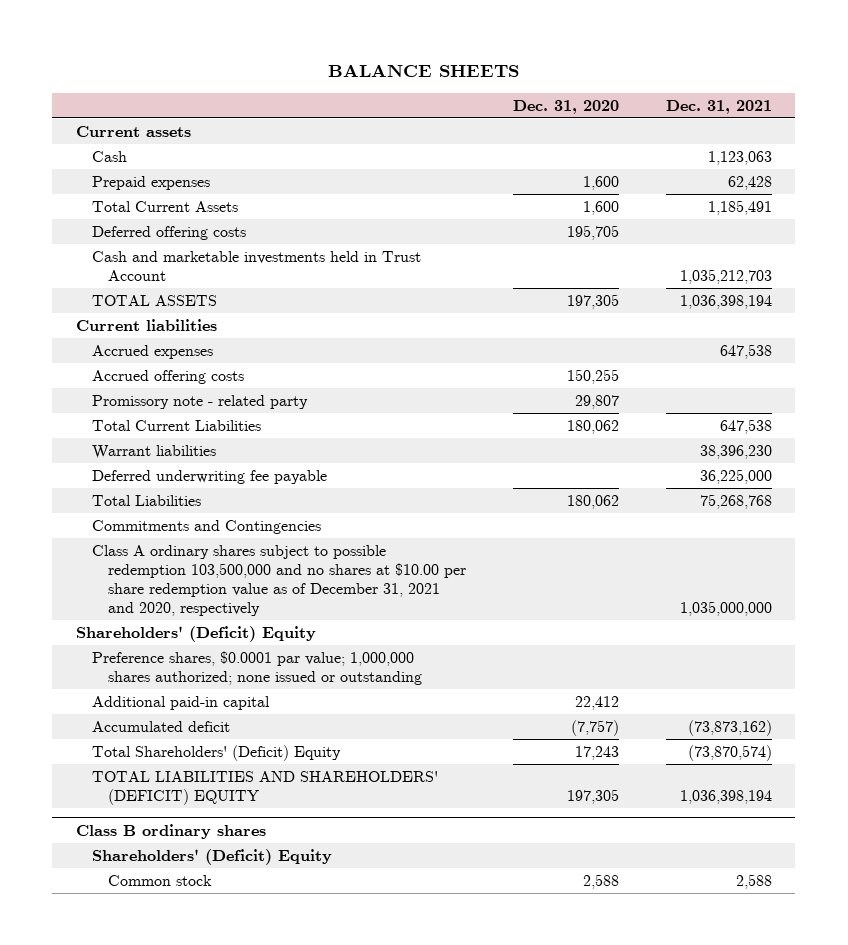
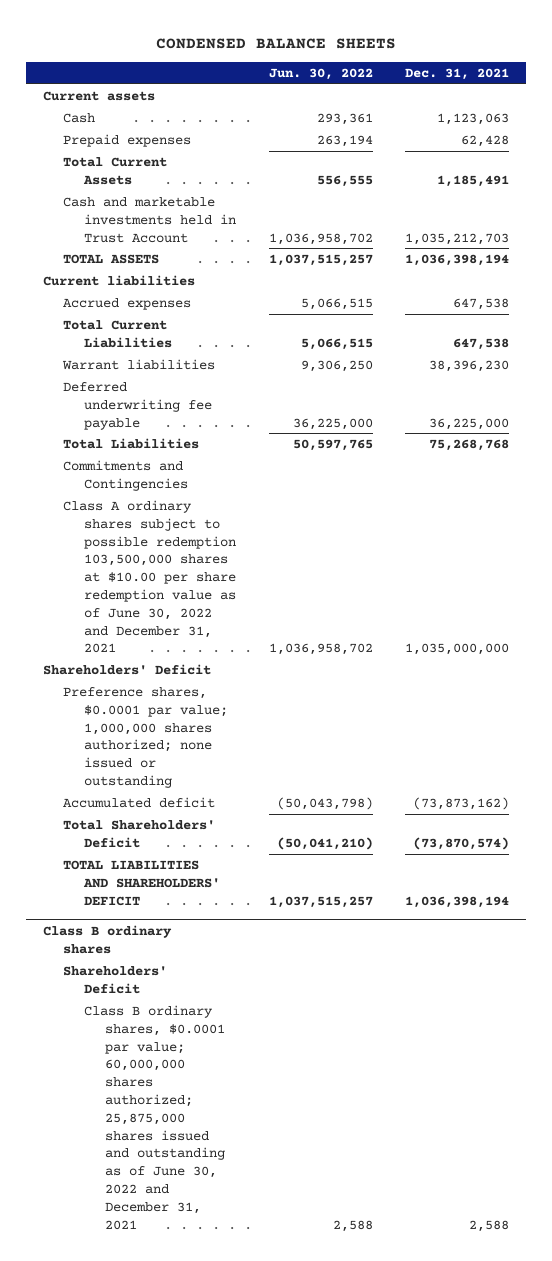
[327,63,519,77] BALANCE SHEETS -> [156,37,397,49] CONDENSED BALANCE SHEETS
[512,99,619,114] Dec. 31, 2020 -> none
none -> [268,67,373,80] Jun. 30, 2022
[91,226,246,241] Deferred offering costs -> none
[91,370,244,385] Accrued offering costs -> none
[91,395,308,410] Promissory note - related party -> none
[91,545,466,616] Class A ordinary shares subject to possible redemption 103,500,000 and no shares at $10.00 per share redemption value as of December 31, 2021 and 2020, respectively -> [63,499,236,654] Class A ordinary shares subject to possible redemption 103,500,000 shares at $10.00 per share redemption value as of June 30, 2022 and December 31, 2021
[75,626,316,643] Shareholders' (Deficit) Equity -> [42,663,211,675] Shareholders' Deficit
[91,696,270,711] Additional paid-in capital -> none
[91,745,341,762] Total Shareholders' (Deficit) Equity -> [63,819,216,848] Total Shareholders' Deficit
[91,771,438,805] TOTAL LIABILITIES AND SHAREHOLDERS' (DEFICIT) EQUITY -> [63,859,220,906] TOTAL LIABILITIES AND SHAREHOLDERS' DEFICIT
[91,849,332,866] Shareholders' (Deficit) Equity -> [63,965,168,994] Shareholders' Deficit
[107,875,212,887] Common stock -> [83,1004,225,1230] Class B ordinary shares, $0.0001 par value; 60,000,000 shares authorized; 25,875,000 shares issued and outstanding as of June 30, 2022 and December 31, 2021

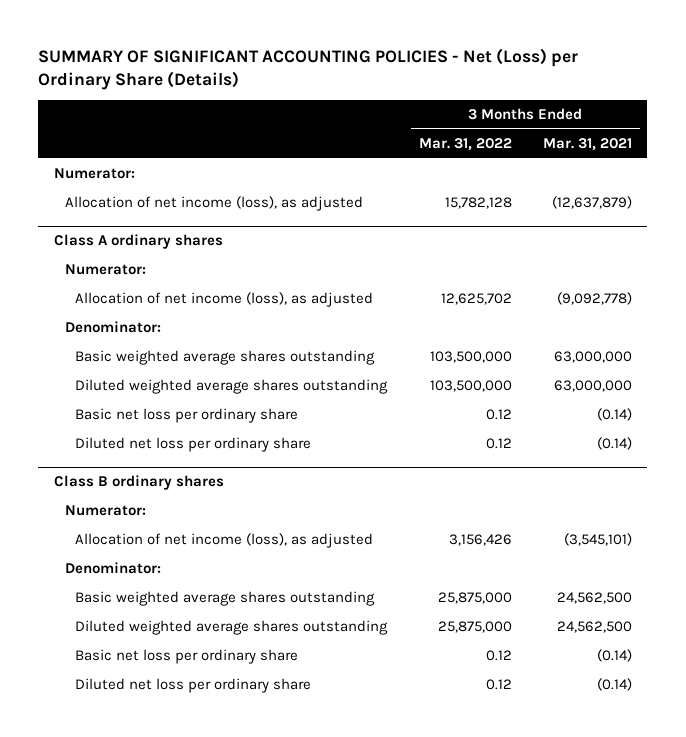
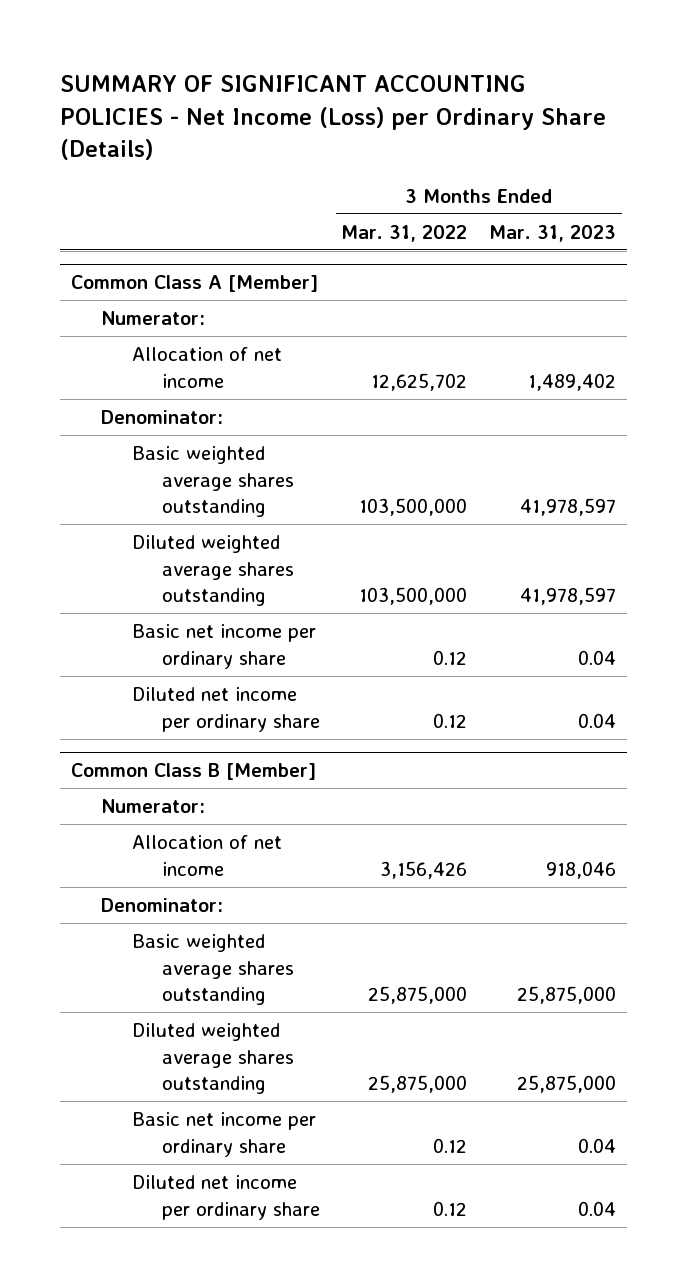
[38,47,579,90] SUMMARY OF SIGNIFICANT ACCOUNTING POLICIES - Net (Loss) per Ordinary Share (Details) -> [60,75,607,160] SUMMARY OF SIGNIFICANT ACCOUNTING POLICIES - Net Income (Loss) per Ordinary Share (Details)
[542,138,632,152] Mar. 31, 2021 -> none
none -> [489,224,617,242] Mar. 31, 2023
[53,168,135,180] Numerator: -> none
[64,196,363,212] Allocation of net income (loss), as adjusted -> none
[53,234,223,250] Class A ordinary shares -> [71,275,319,293] Common Class A [Member]
[75,292,374,308] Allocation of net income (loss), as adjusted -> [131,347,282,388] Allocation of net income
[75,408,299,424] Basic net loss per ordinary share -> [131,624,316,669] Basic net income per ordinary share
[75,437,312,453] Diluted net loss per ordinary share -> [131,687,320,732] Diluted net income per ordinary share
[53,475,224,491] Class B ordinary shares -> [71,763,317,781] Common Class B [Member]
[75,533,374,549] Allocation of net income (loss), as adjusted -> [131,835,282,876] Allocation of net income
[75,649,299,665] Basic net loss per ordinary share -> [131,1112,316,1157] Basic net income per ordinary share
[75,678,312,694] Diluted net loss per ordinary share -> [131,1175,320,1220] Diluted net income per ordinary share

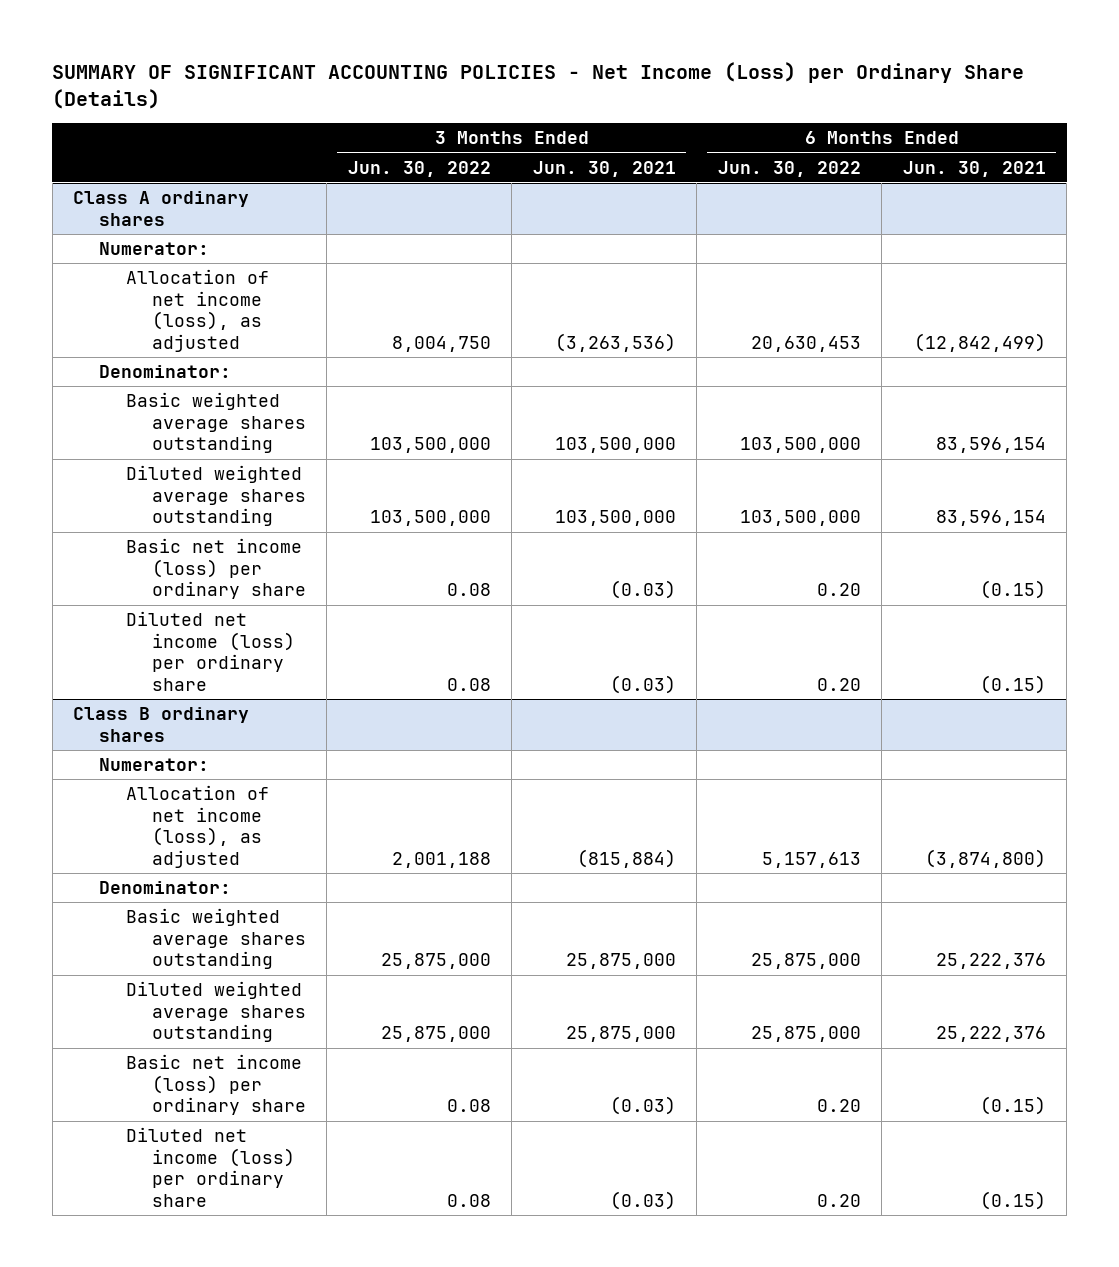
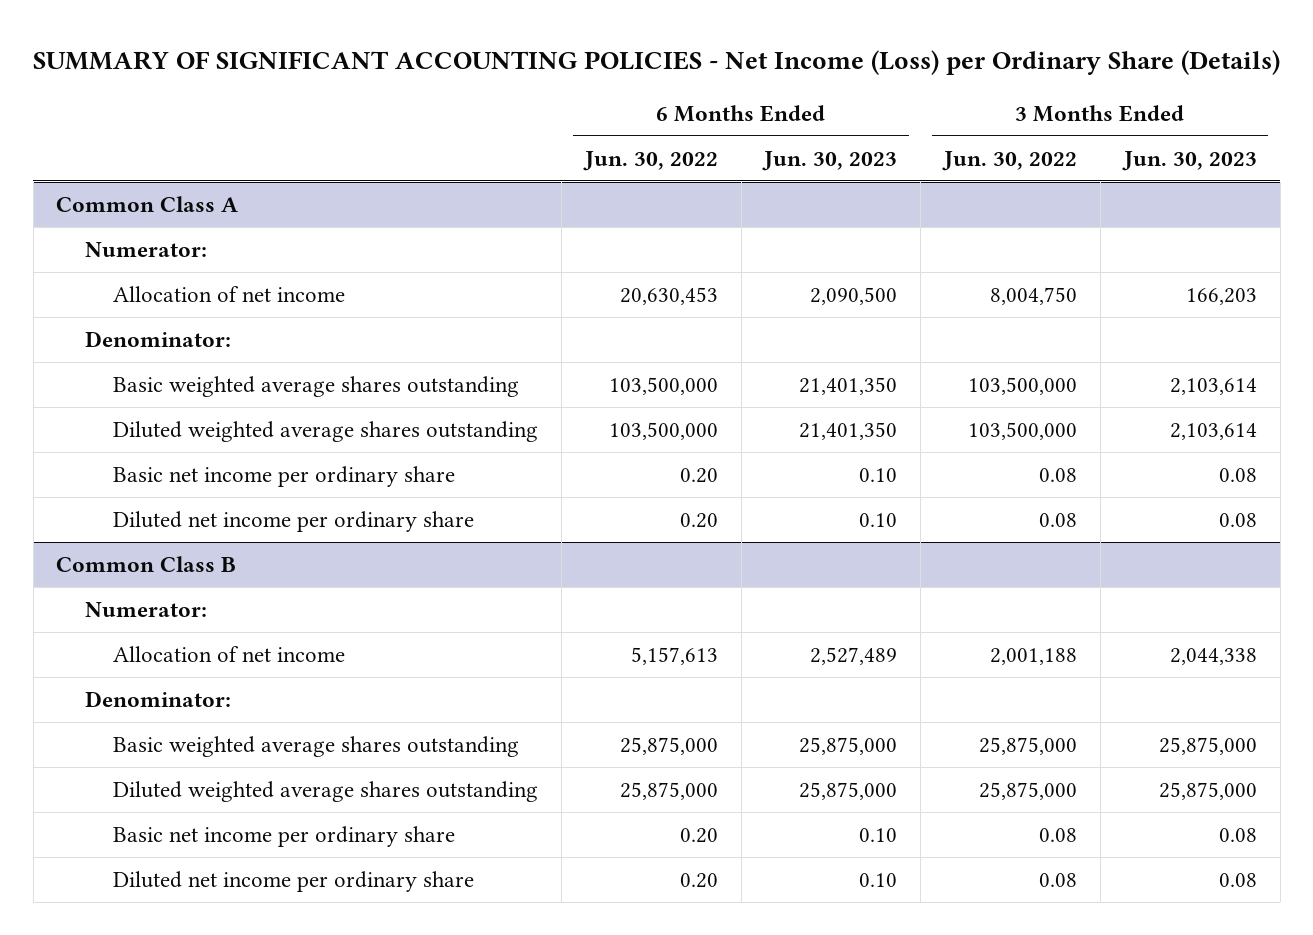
[532,160,676,177] Jun. 30, 2021 -> none
[902,160,1046,177] Jun. 30, 2021 -> none
none -> [762,150,898,171] Jun. 30, 2023
none -> [1121,150,1257,171] Jun. 30, 2023
[72,190,249,226] Class A ordinary shares -> [56,195,239,212] Common Class A
[125,268,269,353] Allocation of net income (loss), as adjusted -> [113,285,346,302] Allocation of net income
[125,537,306,600] Basic net income (loss) per ordinary share -> [113,465,456,487] Basic net income per ordinary share
[125,610,295,692] Diluted net income (loss) per ordinary share -> [113,510,475,532] Diluted net income per ordinary share
[72,706,249,742] Class B ordinary shares -> [56,555,237,572] Common Class B
[125,784,269,869] Allocation of net income (loss), as adjusted -> [113,645,346,662] Allocation of net income
[125,1053,306,1116] Basic net income (loss) per ordinary share -> [113,825,456,847] Basic net income per ordinary share
[125,1126,295,1208] Diluted net income (loss) per ordinary share -> [113,870,475,892] Diluted net income per ordinary share

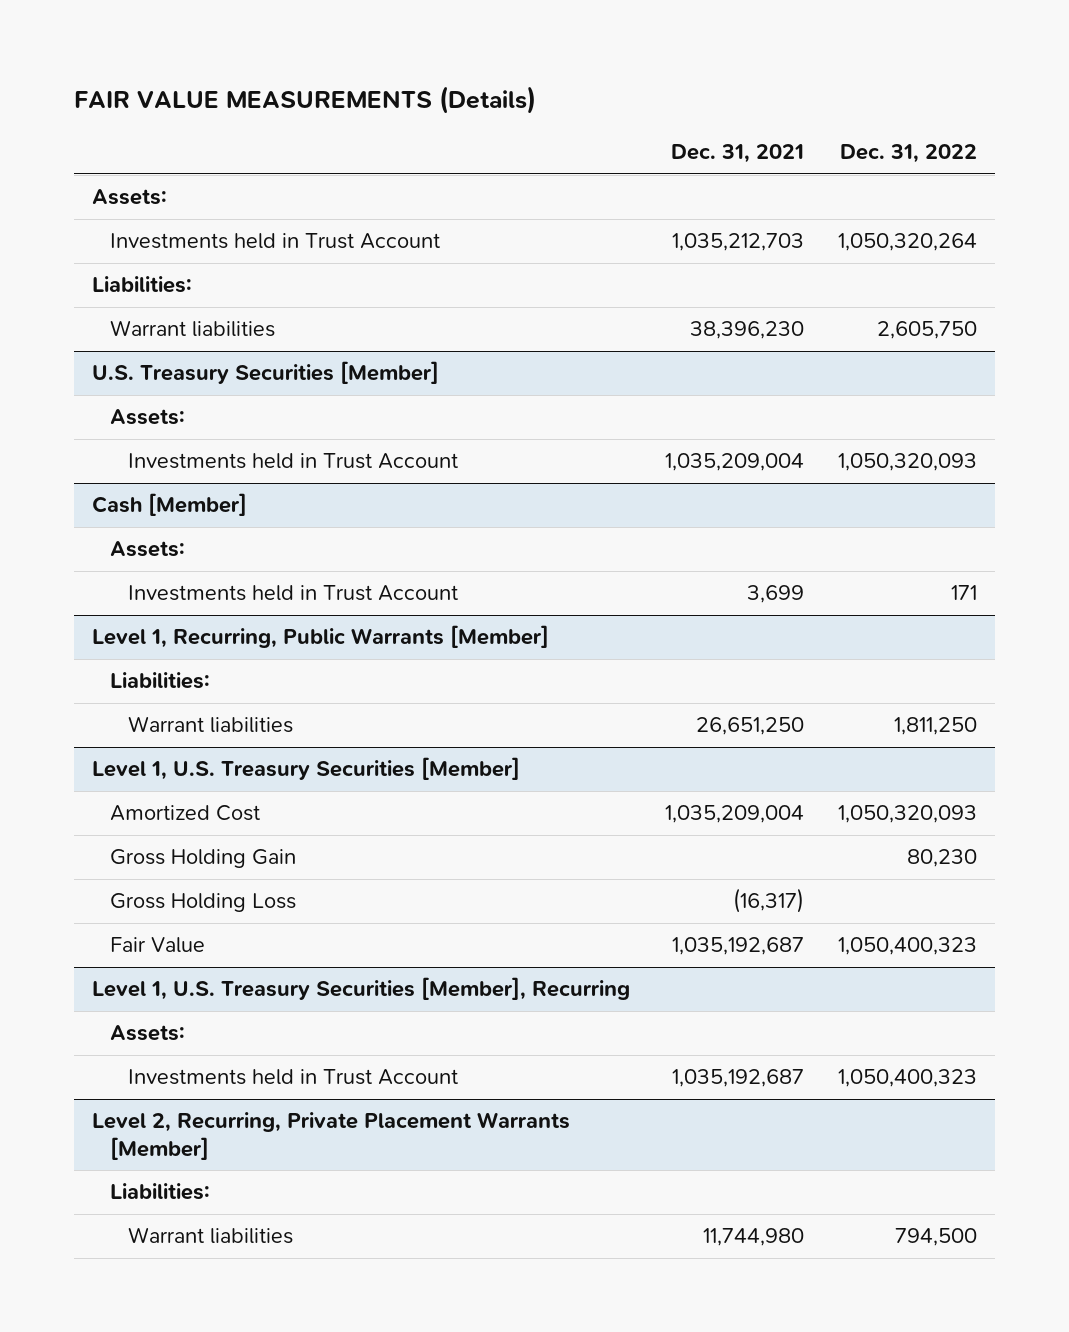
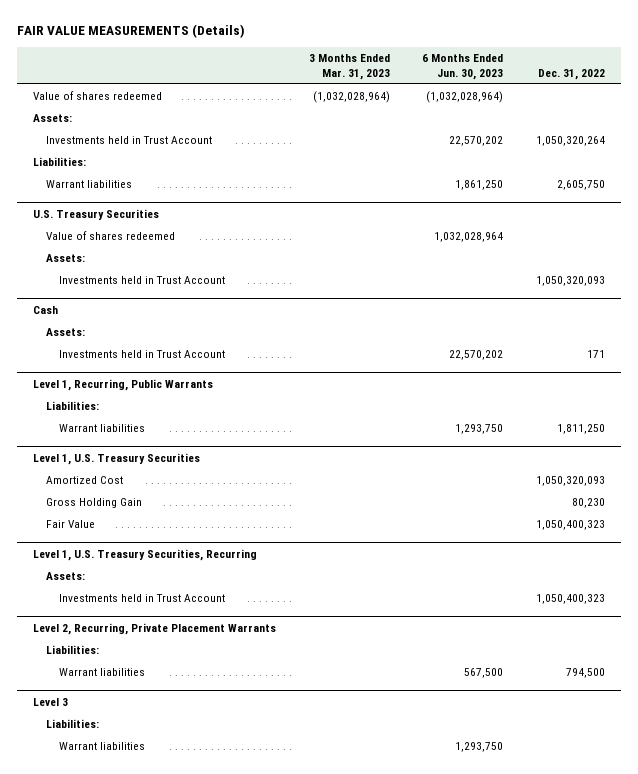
[670,144,804,164] Dec. 31, 2021 -> none
none -> [308,53,390,80] 3 Months Ended Mar. 31, 2023
none -> [422,53,504,80] 6 Months Ended Jun. 30, 2023
none -> [32,91,162,101] Value of shares redeemed
[91,361,439,385] U.S. Treasury Securities [Member] -> [32,208,159,220] U.S. Treasury Securities
none -> [46,231,176,241] Value of shares redeemed
[91,493,247,517] Cash [Member] -> [32,305,58,314] Cash
[91,625,549,649] Level 1, Recurring, Public Warrants [Member] -> [32,378,213,391] Level 1, Recurring, Public Warrants
[91,757,520,781] Level 1, U.S. Treasury Securities [Member] -> [32,452,200,465] Level 1, U.S. Treasury Securities
[109,893,296,913] Gross Holding Loss -> none
[91,977,630,1001] Level 1, U.S. Treasury Securities [Member], Recurring -> [32,548,257,561] Level 1, U.S. Treasury Securities, Recurring
[91,1112,570,1160] Level 2, Recurring, Private Placement Warrants [Member] -> [32,622,276,635] Level 2, Recurring, Private Placement Warrants
none -> [32,697,68,706] Level 3
none -> [46,719,100,729] Liabilities:
none -> [59,742,146,751] Warrant liabilities

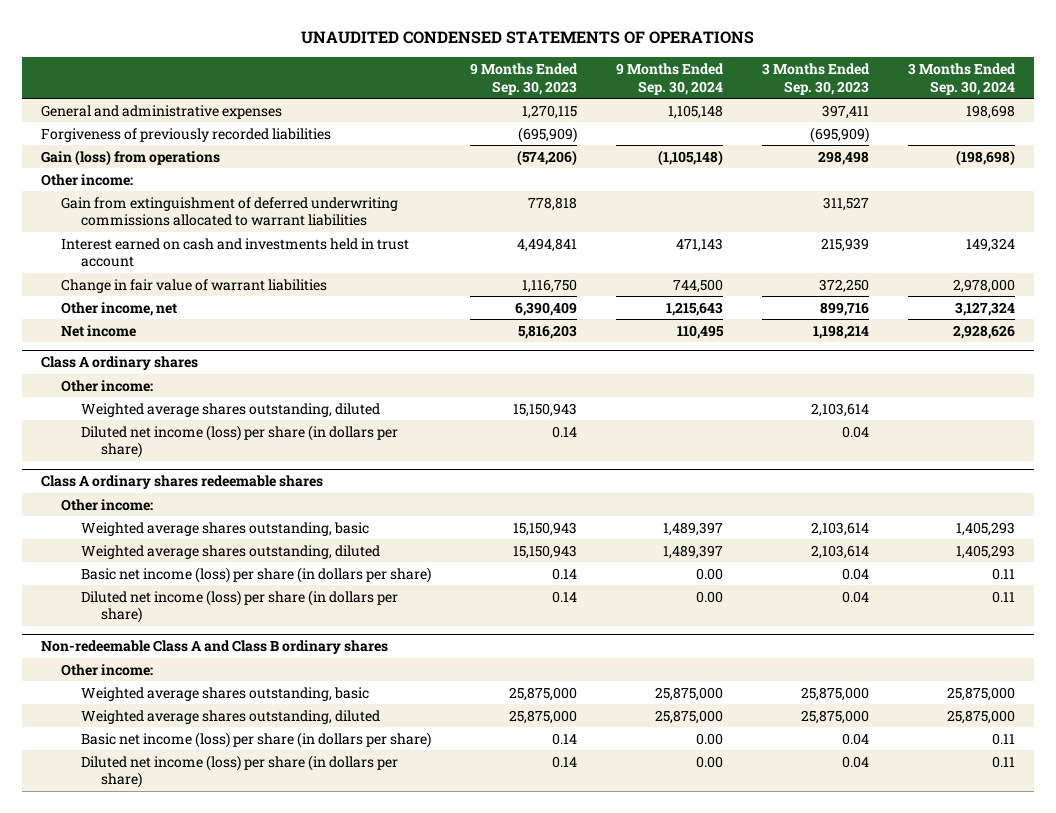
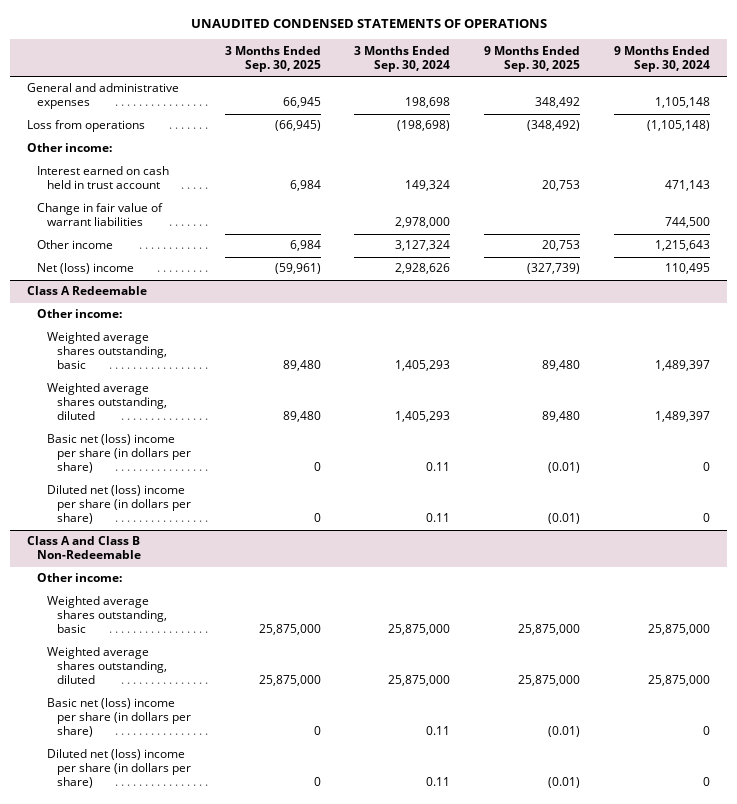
[469,63,578,95] 9 Months Ended Sep. 30, 2023 -> none
[761,63,870,95] 3 Months Ended Sep. 30, 2023 -> none
none -> [224,45,321,72] 3 Months Ended Sep. 30, 2025
none -> [484,45,581,72] 9 Months Ended Sep. 30, 2025
[40,127,331,142] Forgiveness of previously recorded liabilities -> none
[40,149,220,166] Gain (loss) from operations -> [27,120,146,133] Loss from operations
[60,196,398,227] Gain from extinguishment of deferred underwriting commissions allocated to warrant liabilities -> none
[60,237,409,268] Interest earned on cash and investments held in trust account -> [37,166,170,190] Interest earned on cash held in trust account
[40,356,198,371] Class A ordinary shares -> none
[60,379,153,392] Other income: -> none
[80,402,380,417] Weighted average shares outstanding, diluted -> none
[80,424,398,459] Diluted net income (loss) per share (in dollars per share) -> none
[60,301,177,316] Other income, net -> [37,240,114,250] Other income
[60,324,136,337] Net income -> [37,263,135,275] Net (loss) income
[40,475,323,490] Class A ordinary shares redeemable shares -> [27,286,148,296] Class A Redeemable
[80,566,431,583] Basic net income (loss) per share (in dollars per share) -> [47,434,192,474] Basic net (loss) income per share (in dollars per share)
[695,567,723,580] 0.00 -> [702,462,710,472] 0
[80,589,398,624] Diluted net income (loss) per share (in dollars per share) -> [47,485,192,525] Diluted net (loss) income per share (in dollars per share)
[695,590,723,603] 0.00 -> [702,513,710,523] 0
[40,640,388,655] Non-redeemable Class A and Class B ordinary shares -> [27,536,142,560] Class A and Class B Non-Redeemable
[80,731,431,748] Basic net income (loss) per share (in dollars per share) -> [47,698,192,738] Basic net (loss) income per share (in dollars per share)
[695,732,723,745] 0.00 -> [702,726,710,736] 0
[80,754,398,789] Diluted net income (loss) per share (in dollars per share) -> [47,749,192,789] Diluted net (loss) income per share (in dollars per share)
[695,755,723,768] 0.00 -> [702,777,710,787] 0

